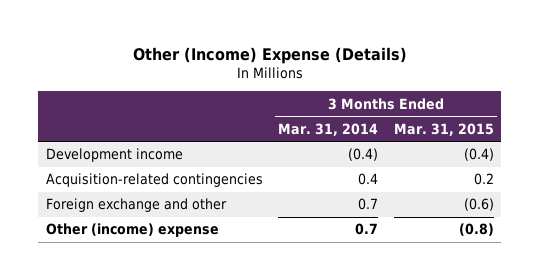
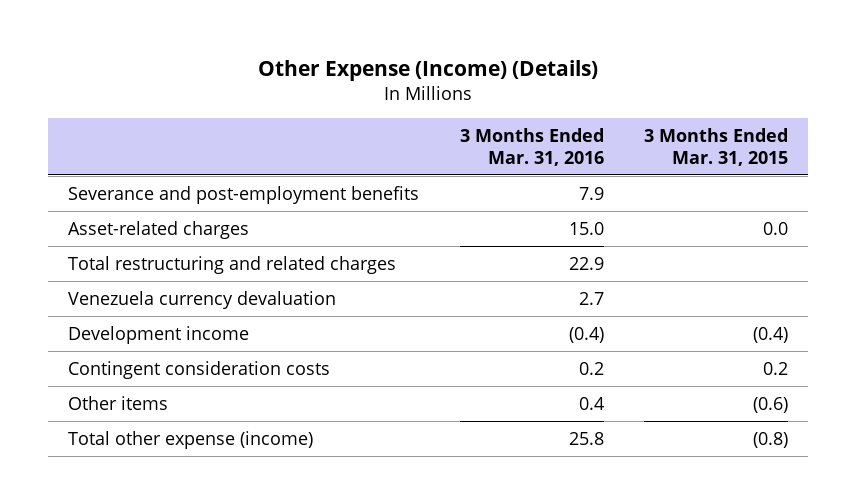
[132,46,407,64] Other (Income) Expense (Details) -> [258,60,599,82] Other Expense (Income) (Details)
[278,122,379,136] Mar. 31, 2014 -> none
none -> [459,127,604,166] 3 Months Ended Mar. 31, 2016
none -> [68,185,420,204] Severance and post-employment benefits
none -> [68,220,250,239] Asset-related charges
none -> [68,255,397,274] Total restructuring and related charges
none -> [68,290,337,309] Venezuela currency devaluation
[46,173,264,188] Acquisition-related contingencies -> [68,360,331,379] Contingent consideration costs
[46,198,228,213] Foreign exchange and other -> [68,395,169,410] Other items
[46,223,220,238] Other (income) expense -> [68,430,314,449] Total other expense (income)

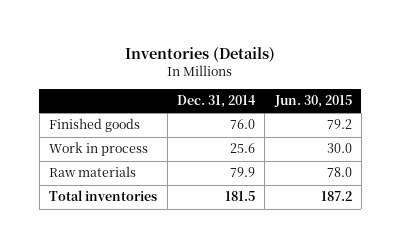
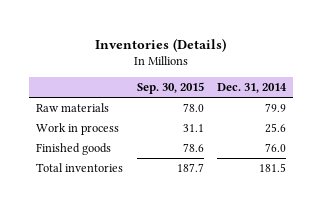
[273,95,352,109] Jun. 30, 2015 -> none
none -> [136,82,204,95] Sep. 30, 2015
[49,142,149,157] Work in process -> [36,122,120,135] Work in process
[49,118,141,133] Finished goods -> [36,142,112,155] Finished goods

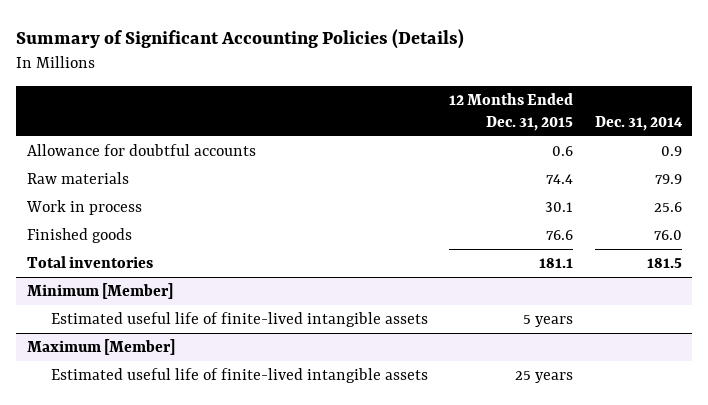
[95,37,227,52] Inventories (Details) -> [15,28,464,49] Summary of Significant Accounting Policies (Details)
[136,82,204,95] Sep. 30, 2015 -> none
none -> [449,93,574,131] 12 Months Ended Dec. 31, 2015
none -> [26,144,256,157] Allowance for doubtful accounts
none -> [26,283,173,300] Minimum [Member]
none -> [51,312,429,328] Estimated useful life of finite-lived intangible assets
none -> [26,339,175,356] Maximum [Member]
none -> [51,368,429,384] Estimated useful life of finite-lived intangible assets

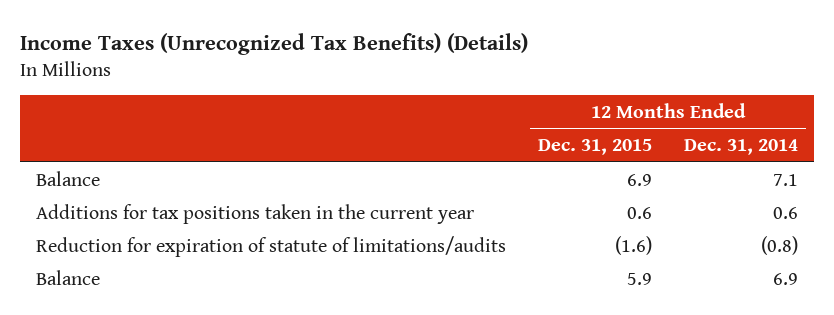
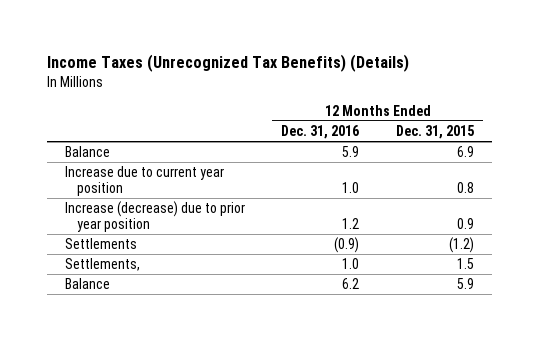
[684,139,799,156] Dec. 31, 2014 -> none
none -> [281,125,360,140] Dec. 31, 2016
[36,235,507,257] Reduction for expiration of statute of limitations/audits -> none
[36,203,475,224] Additions for tax positions taken in the current year -> [64,166,224,197] Increase due to current year position
[627,206,653,219] 0.6 -> [457,182,475,194] 0.8
none -> [64,201,245,233] Increase (decrease) due to prior year position
none -> [64,238,137,250] Settlements
none -> [64,258,140,272] Settlements,

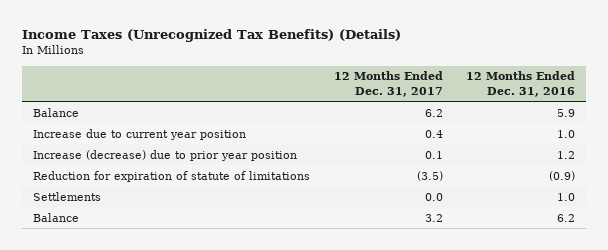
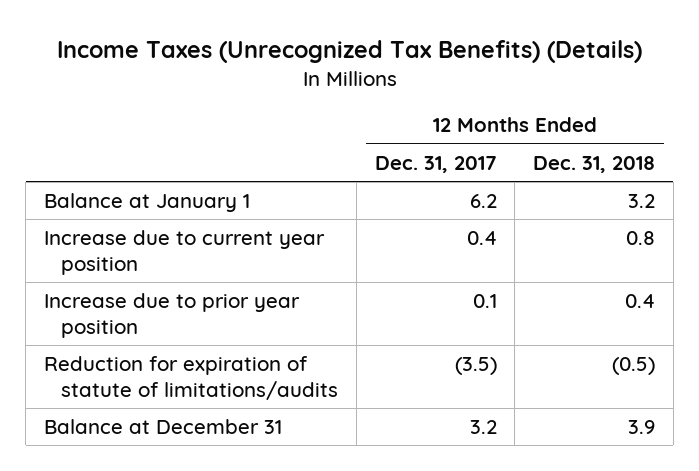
[465,71,575,97] 12 Months Ended Dec. 31, 2016 -> none
none -> [533,155,656,173] Dec. 31, 2018
[33,107,80,117] Balance -> [44,193,251,213] Balance at January 1
[33,191,102,201] Settlements -> none
[33,149,298,161] Increase (decrease) due to prior year position -> [44,293,301,338] Increase due to prior year position
[33,170,311,182] Reduction for expiration of statute of limitations -> [44,356,339,400] Reduction for expiration of statute of limitations/audits
[33,212,80,222] Balance -> [44,419,283,435] Balance at December 31

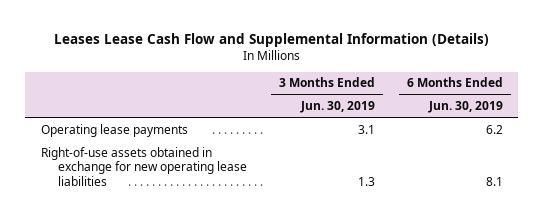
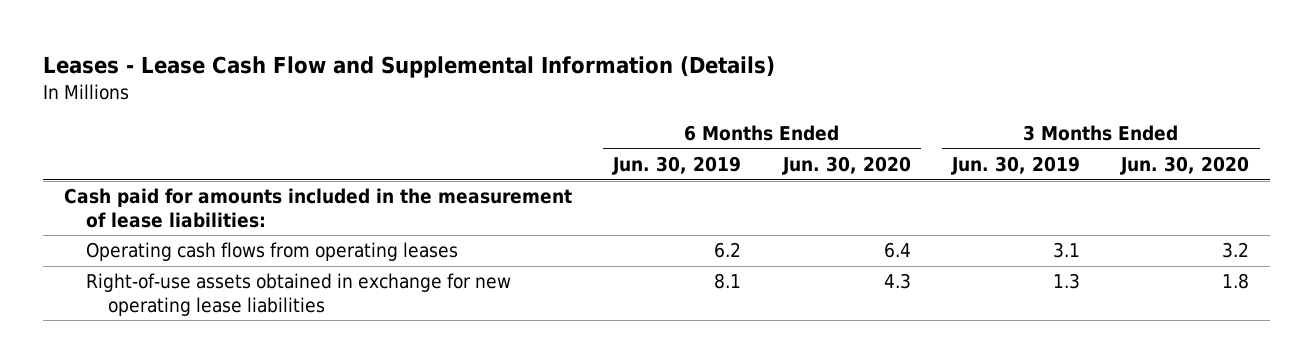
[53,32,489,47] Leases Lease Cash Flow and Supplemental Information (Details) -> [43,56,776,79] Leases - Lease Cash Flow and Supplemental Information (Details)
none -> [781,156,911,176] Jun. 30, 2020
none -> [1120,156,1250,176] Jun. 30, 2020
none -> [64,188,573,228] Cash paid for amounts included in the measurement of lease liabilities:
[41,123,189,137] Operating lease payments -> [85,242,458,262] Operating cash flows from operating leases

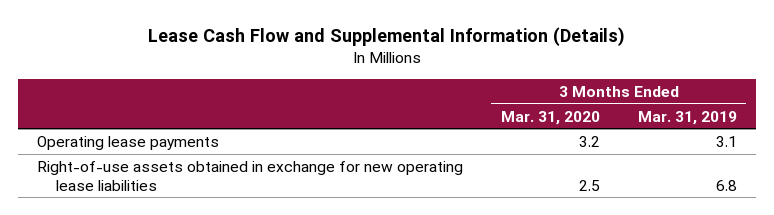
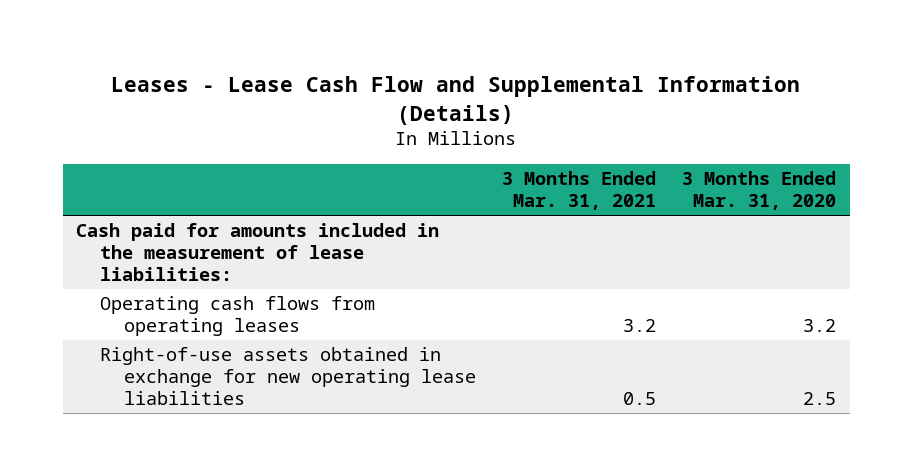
[147,27,625,47] Lease Cash Flow and Supplemental Information (Details) -> [111,75,801,125] Leases - Lease Cash Flow and Supplemental Information (Details)
[637,110,737,125] Mar. 31, 2019 -> none
none -> [502,171,657,211] 3 Months Ended Mar. 31, 2021
none -> [76,223,440,281] Cash paid for amounts included in the measurement of lease liabilities:
[37,135,220,150] Operating lease payments -> [99,296,375,337] Operating cash flows from operating leases

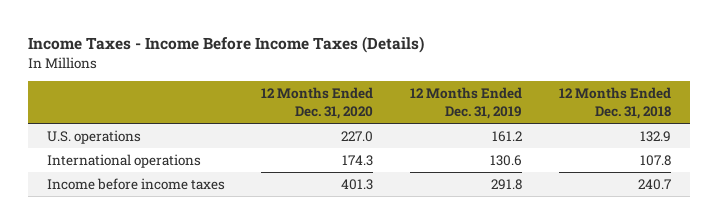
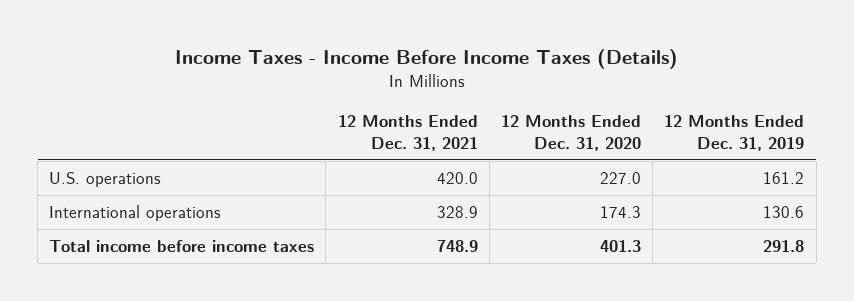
[559,87,672,120] 12 Months Ended Dec. 31, 2018 -> none
none -> [337,114,478,151] 12 Months Ended Dec. 31, 2021
[46,178,225,191] Income before income taxes -> [49,240,315,253] Total income before income taxes

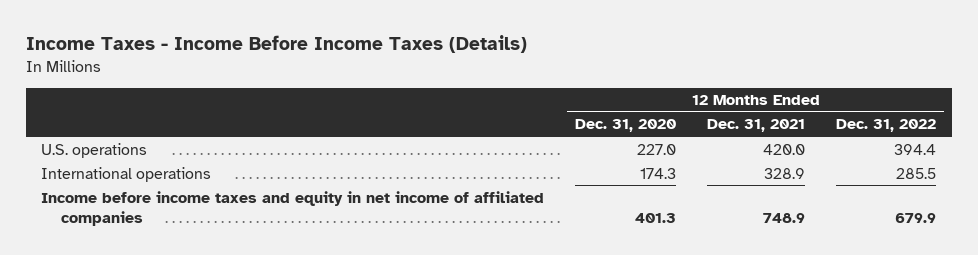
[664,114,805,151] 12 Months Ended Dec. 31, 2019 -> none
none -> [836,119,937,133] Dec. 31, 2022
[49,240,315,253] Total income before income taxes -> [41,190,545,226] Income before income taxes and equity in net income of affiliated companies

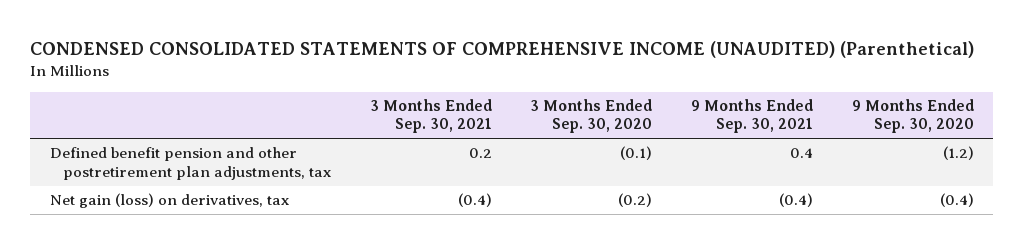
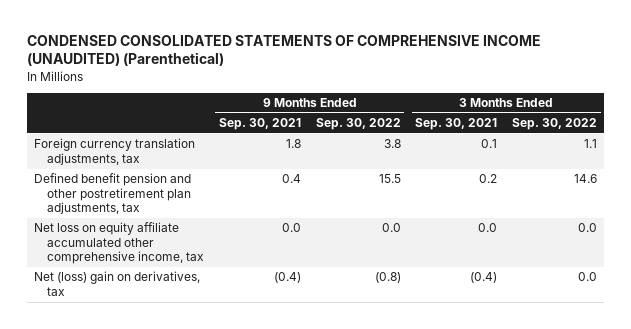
[530,98,653,134] 3 Months Ended Sep. 30, 2020 -> none
[851,98,974,134] 9 Months Ended Sep. 30, 2020 -> none
none -> [315,118,401,131] Sep. 30, 2022
none -> [512,118,598,131] Sep. 30, 2022
none -> [34,138,196,165] Foreign currency translation adjustments, tax
none -> [34,222,205,265] Net loss on equity affiliate accumulated other comprehensive income, tax
[49,193,289,209] Net gain (loss) on derivatives, tax -> [34,271,201,296] Net (loss) gain on derivatives, tax

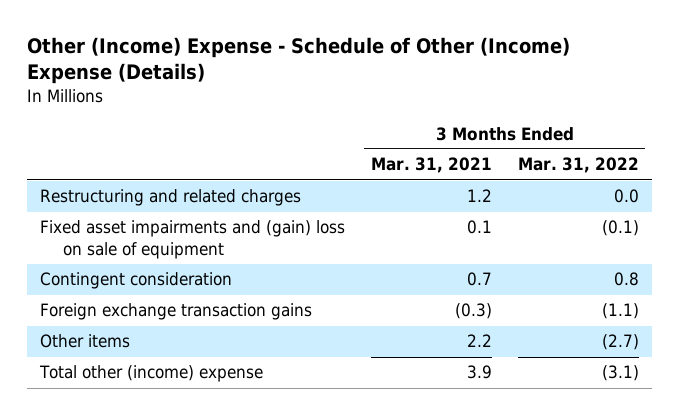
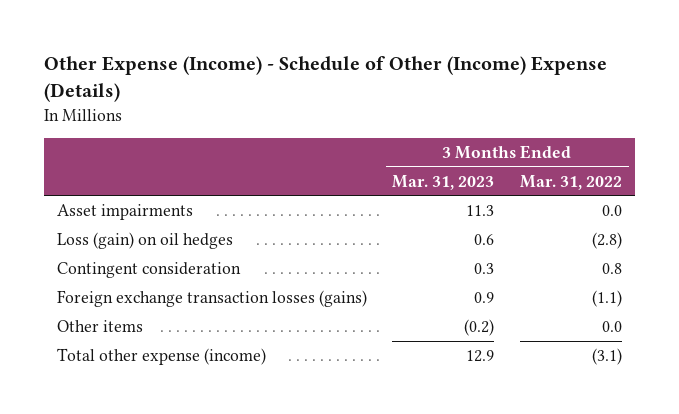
[26,36,570,84] Other (Income) Expense - Schedule of Other (Income) Expense (Details) -> [43,56,607,103] Other Expense (Income) - Schedule of Other (Income) Expense (Details)
[370,157,492,174] Mar. 31, 2021 -> none
none -> [392,174,495,190] Mar. 31, 2023
[39,189,301,207] Restructuring and related charges -> none
[39,220,345,259] Fixed asset impairments and (gain) loss on sale of equipment -> none
none -> [56,204,193,221] Asset impairments
none -> [56,232,233,250] Loss (gain) on oil hedges
[39,303,312,321] Foreign exchange transaction gains -> [56,290,367,308] Foreign exchange transaction losses (gains)
[601,334,639,351] (2.7) -> [602,321,623,333] 0.0
[38,365,263,383] Total other (income) expense -> [56,348,266,366] Total other expense (income)

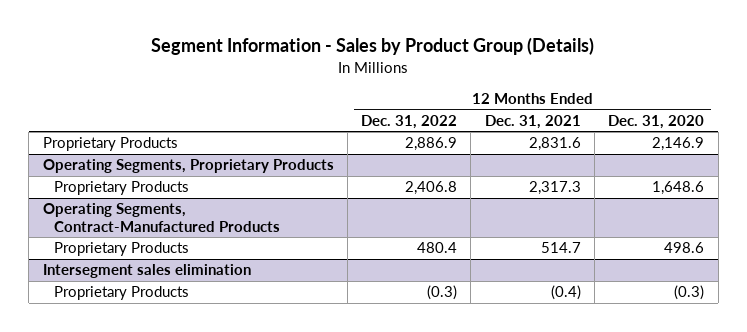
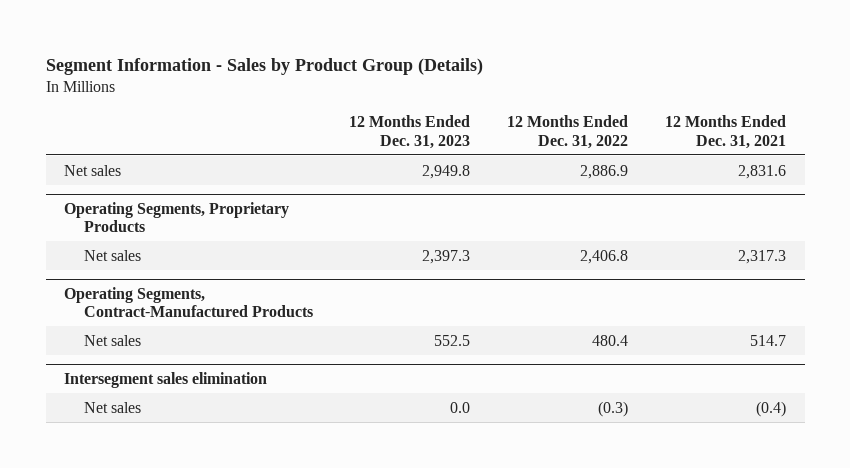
[608,114,705,129] Dec. 31, 2020 -> none
none -> [349,115,471,149] 12 Months Ended Dec. 31, 2023
[42,137,178,152] Proprietary Products -> [64,164,122,176] Net sales
[53,181,189,196] Proprietary Products -> [83,249,141,261] Net sales
[53,242,189,257] Proprietary Products -> [83,334,141,346] Net sales
[53,286,189,301] Proprietary Products -> none
none -> [83,401,141,413] Net sales

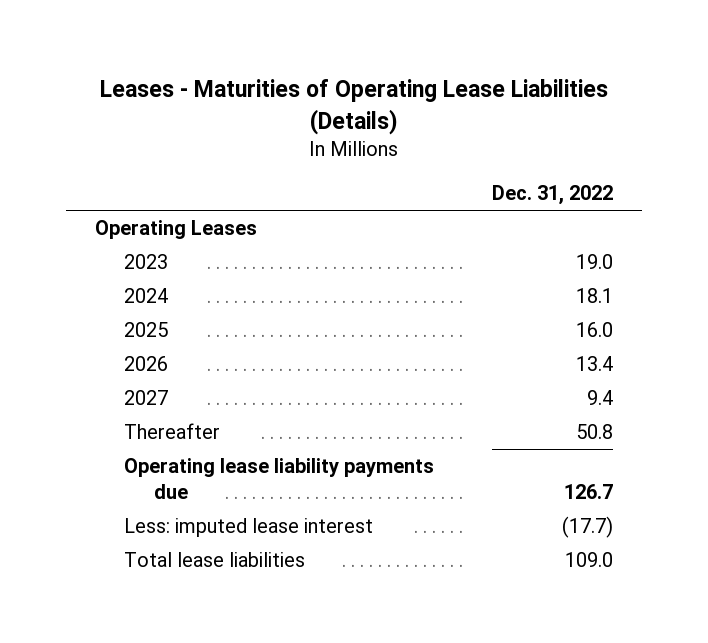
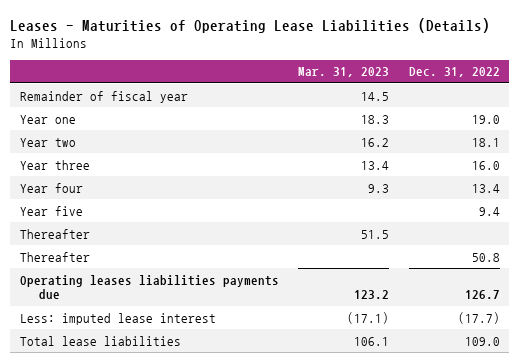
none -> [298,67,390,78] Mar. 31, 2023
[95,220,258,240] Operating Leases -> none
none -> [20,90,189,103] Remainder of fiscal year
[124,254,169,270] 2023 -> [20,114,77,124] Year one
[124,288,169,304] 2024 -> [20,137,77,147] Year two
[124,322,169,338] 2025 -> [20,159,91,170] Year three
[124,356,169,372] 2026 -> [20,182,84,193] Year four
[124,390,169,406] 2027 -> [20,205,84,216] Year five
none -> [20,228,91,239] Thereafter
[124,458,435,500] Operating lease liability payments due -> [20,274,280,300] Operating leases liabilities payments due

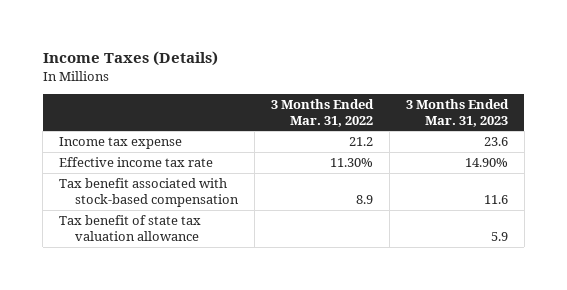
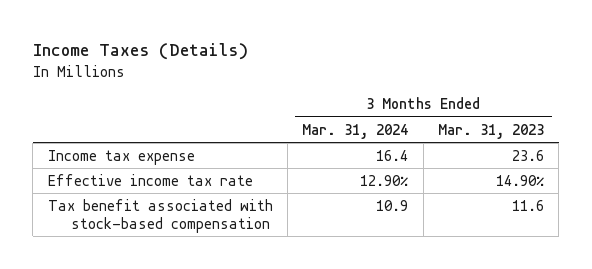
[271,98,375,127] 3 Months Ended Mar. 31, 2022 -> none
none -> [302,123,409,139] Mar. 31, 2024
[59,215,202,241] Tax benefit of state tax valuation allowance -> none

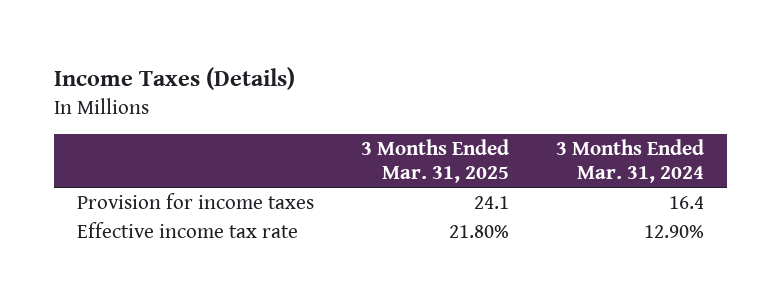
[438,123,545,139] Mar. 31, 2023 -> none
none -> [361,138,510,183] 3 Months Ended Mar. 31, 2025
[47,149,195,165] Income tax expense -> [77,192,315,209] Provision for income taxes
[47,198,273,233] Tax benefit associated with stock-based compensation -> none

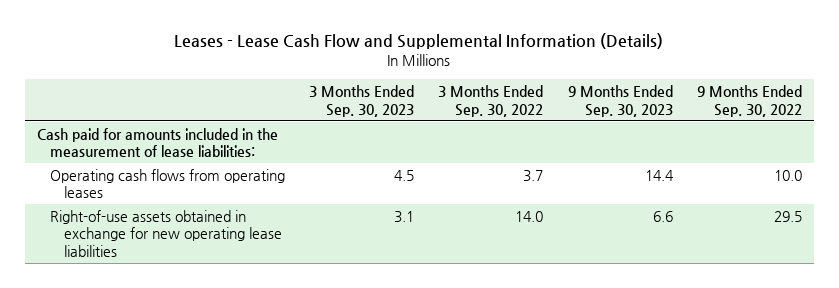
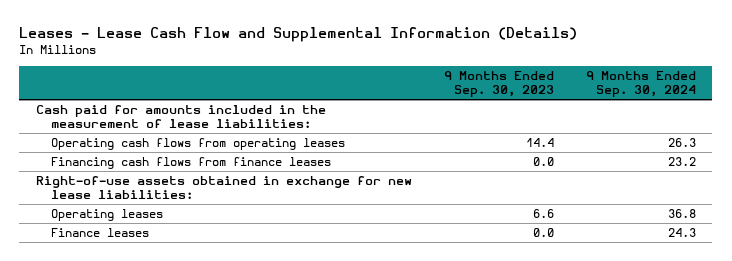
[309,85,415,117] 3 Months Ended Sep. 30, 2023 -> none
[438,85,544,117] 3 Months Ended Sep. 30, 2022 -> none
[696,85,802,117] 9 Months Ended Sep. 30, 2022 -> none
none -> [586,70,697,98] 9 Months Ended Sep. 30, 2024
none -> [51,156,332,169] Financing cash flows from finance leases
none -> [35,175,412,200] Right-of-use assets obtained in exchange for new lease liabilities:
[50,209,282,258] Right-of-use assets obtained in exchange for new operating lease liabilities -> [51,208,164,221] Operating leases
none -> [51,227,150,237] Finance leases

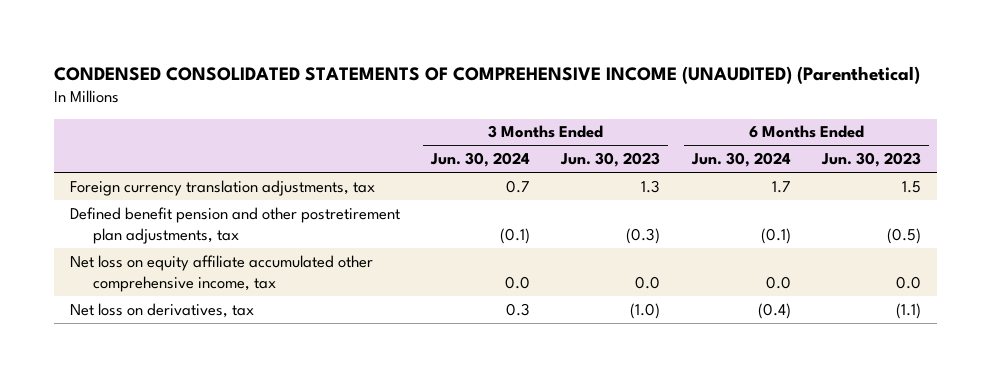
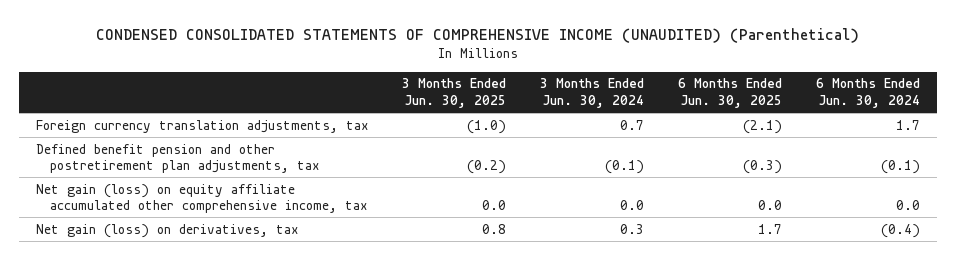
[560,152,661,168] Jun. 30, 2023 -> none
[821,152,922,168] Jun. 30, 2023 -> none
none -> [402,78,507,108] 3 Months Ended Jun. 30, 2025
none -> [678,78,783,108] 6 Months Ended Jun. 30, 2025
[69,254,373,292] Net loss on equity affiliate accumulated other comprehensive income, tax -> [35,183,368,214] Net gain (loss) on equity affiliate accumulated other comprehensive income, tax
[69,302,254,318] Net loss on derivatives, tax -> [35,223,299,238] Net gain (loss) on derivatives, tax

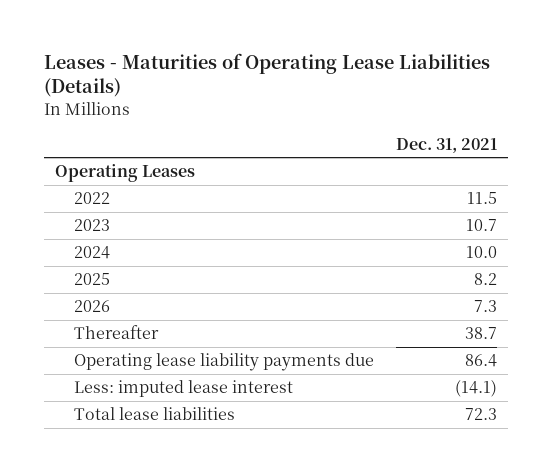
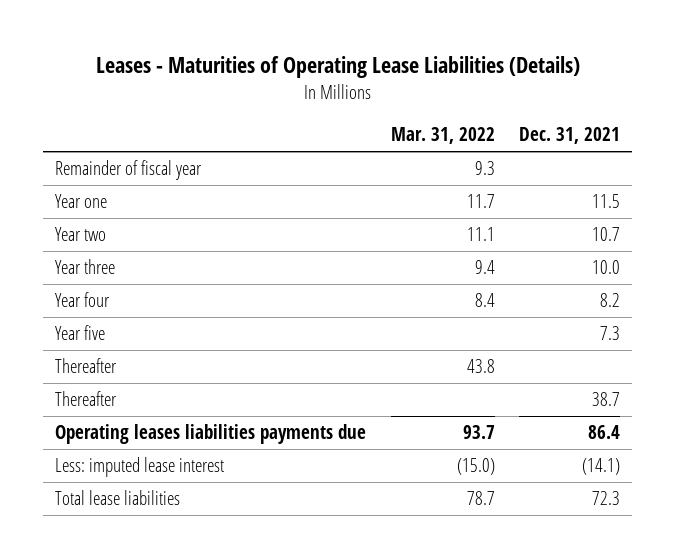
none -> [390,127,495,145] Mar. 31, 2022
[55,164,196,183] Operating Leases -> none
none -> [55,160,203,181] Remainder of fiscal year
[74,192,111,205] 2022 -> [55,194,108,209] Year one
[74,219,111,232] 2023 -> [55,227,107,242] Year two
[74,246,111,260] 2024 -> [55,259,116,275] Year three
[74,273,111,286] 2025 -> [55,292,111,308] Year four
[74,300,111,313] 2026 -> [55,325,106,341] Year five
none -> [55,358,118,374] Thereafter
[74,353,375,372] Operating lease liability payments due -> [55,424,367,445] Operating leases liabilities payments due

